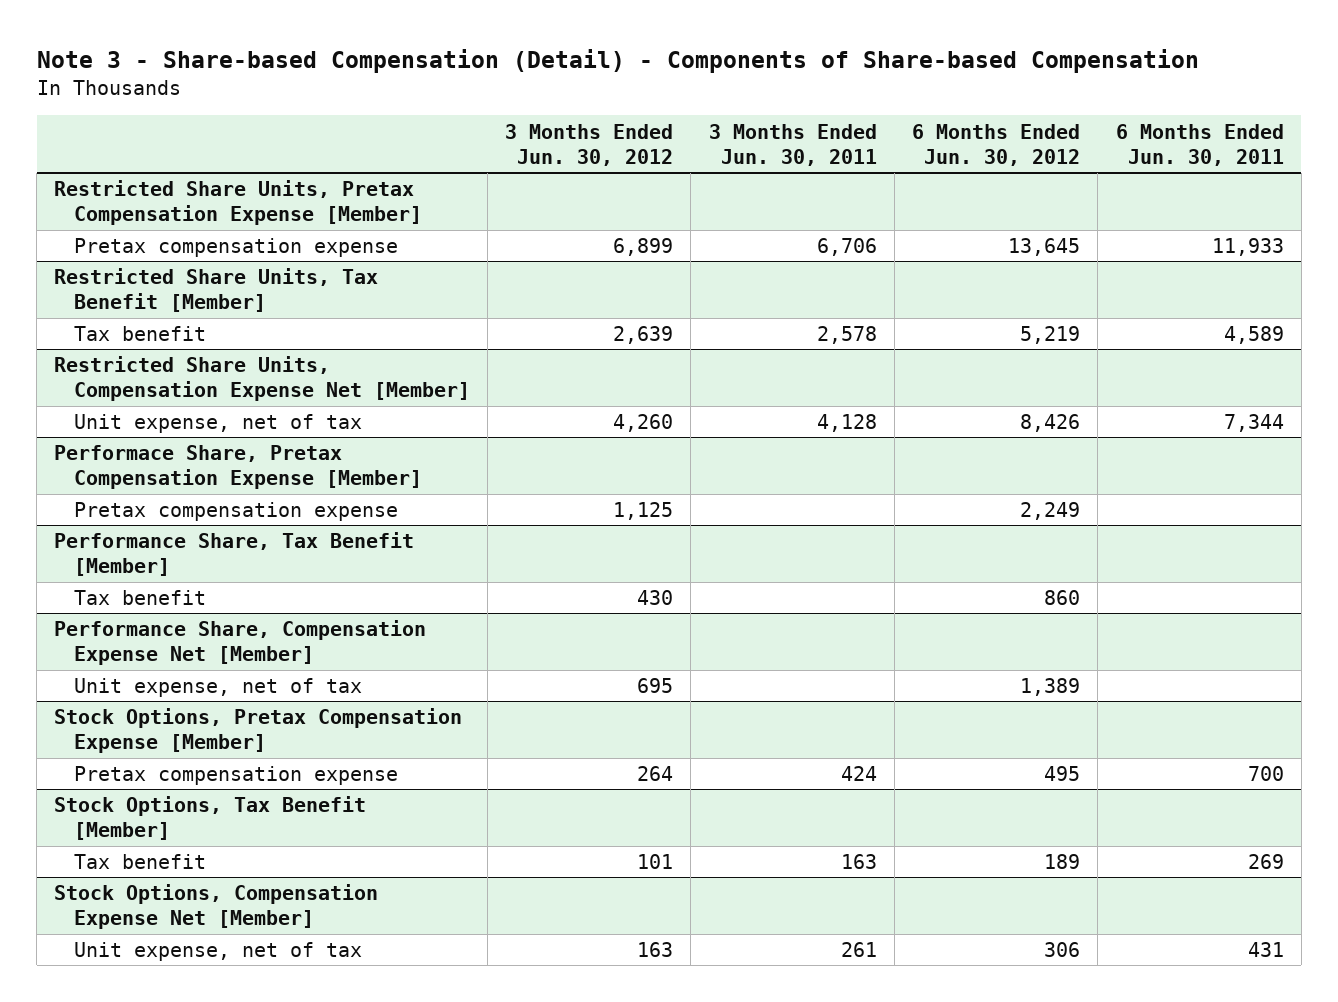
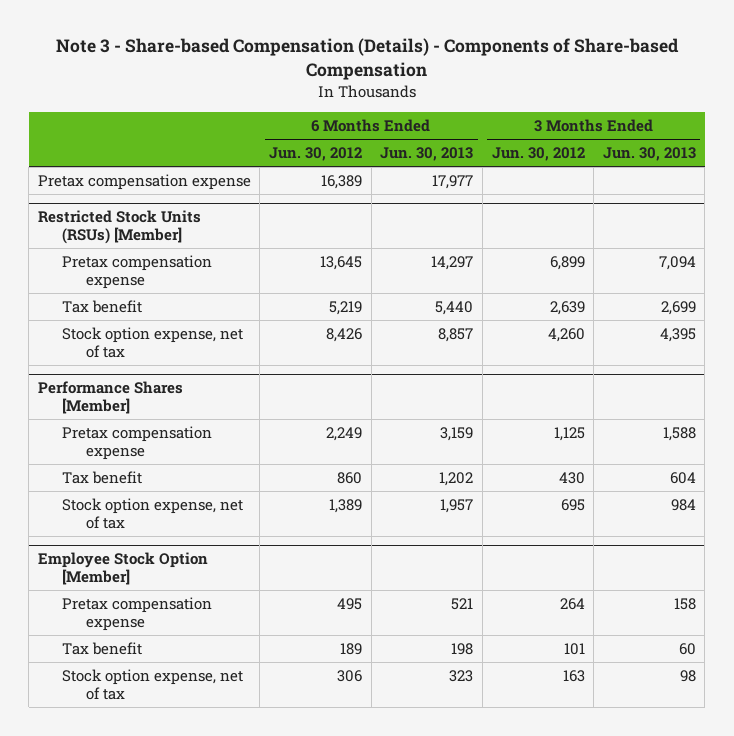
[36,48,1199,73] Note 3 - Share-based Compensation (Detail) - Components of Share-based Compensation -> [55,38,679,81] Note 3 - Share-based Compensation (Details) - Components of Share-based Compensation
[708,123,877,166] 3 Months Ended Jun. 30, 2011 -> none
[1115,123,1284,166] 6 Months Ended Jun. 30, 2011 -> none
none -> [380,147,474,162] Jun. 30, 2013
none -> [602,147,696,162] Jun. 30, 2013
[54,180,422,226] Restricted Share Units, Pretax Compensation Expense [Member] -> none
none -> [37,174,251,191] Pretax compensation expense
none -> [37,210,201,245] Restricted Stock Units (RSUs) [Member]
[54,268,379,313] Restricted Share Units, Tax Benefit [Member] -> none
[54,356,470,402] Restricted Share Units, Compensation Expense Net [Member] -> none
[54,445,422,490] Performace Share, Pretax Compensation Expense [Member] -> none
[73,414,362,434] Unit expense, net of tax -> [61,327,243,359] Stock option expense, net of tax
none -> [37,381,183,415] Performance Shares [Member]
[54,532,415,577] Performance Share, Tax Benefit [Member] -> none
[54,620,427,666] Performance Share, Compensation Expense Net [Member] -> none
[54,708,463,754] Stock Options, Pretax Compensation Expense [Member] -> none
[73,678,362,698] Unit expense, net of tax -> [61,498,243,530] Stock option expense, net of tax
none -> [37,552,208,586] Employee Stock Option [Member]
[54,796,367,841] Stock Options, Tax Benefit [Member] -> none
[54,884,379,930] Stock Options, Compensation Expense Net [Member] -> none
[73,942,362,962] Unit expense, net of tax -> [61,669,243,701] Stock option expense, net of tax

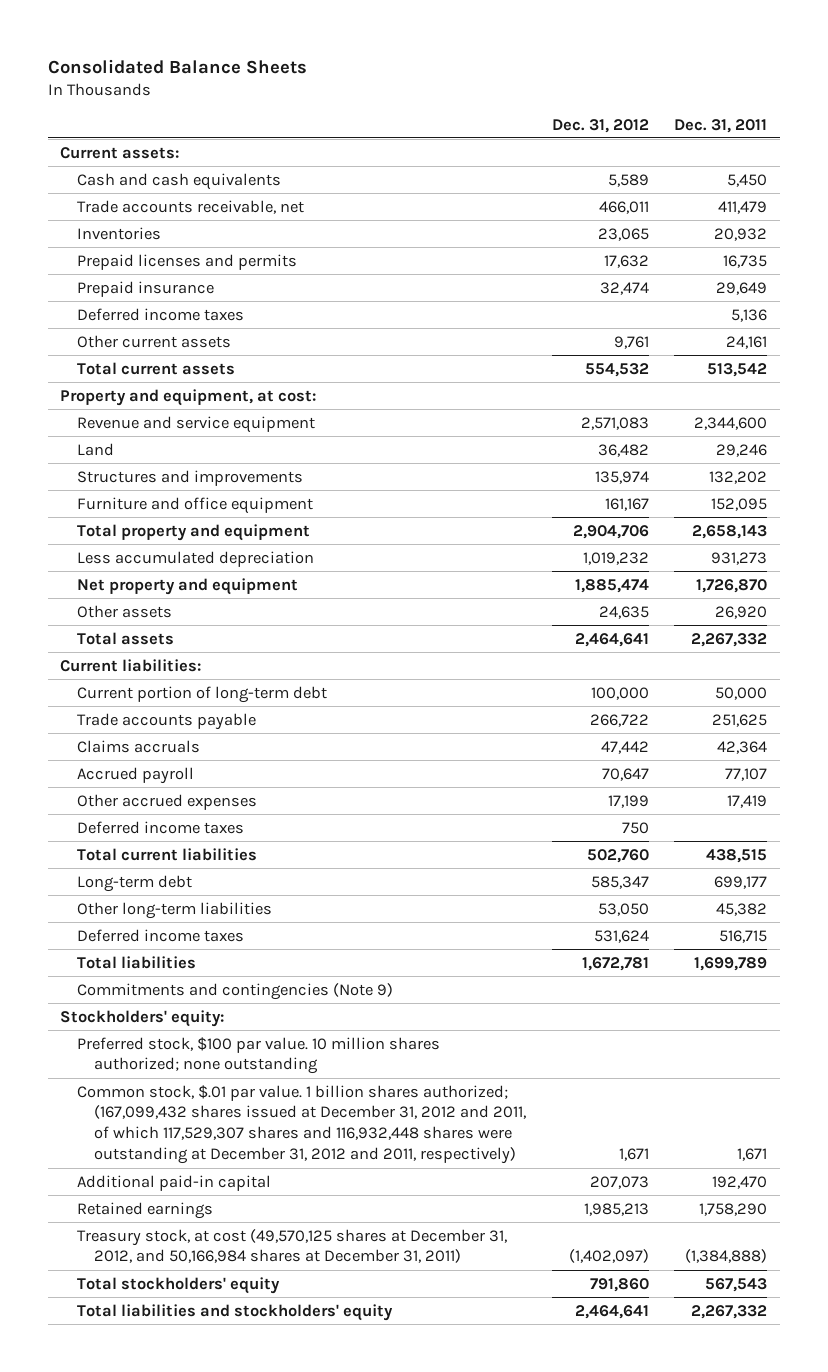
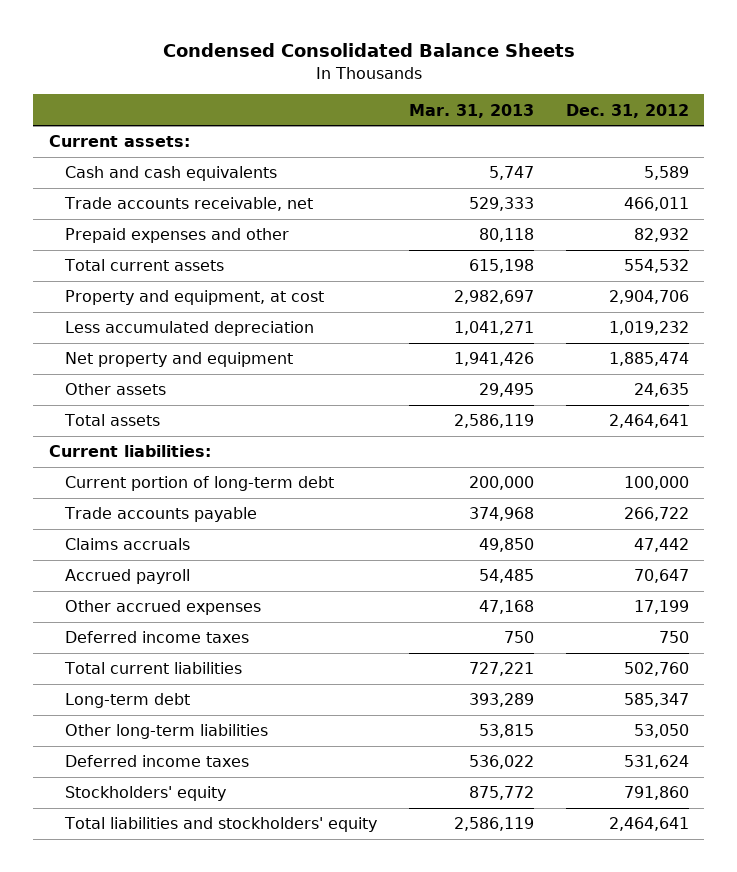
[47,58,307,74] Consolidated Balance Sheets -> [162,43,575,58] Condensed Consolidated Balance Sheets
[674,118,768,133] Dec. 31, 2011 -> none
none -> [408,103,534,118] Mar. 31, 2013
[77,226,162,240] Inventories -> none
[77,280,215,297] Prepaid insurance -> none
[77,307,245,321] Deferred income taxes -> none
[77,334,232,348] Other current assets -> none
[77,253,298,270] Prepaid licenses and permits -> [65,228,290,244] Prepaid expenses and other
[603,254,649,268] 17,632 -> [633,228,689,243] 82,932
[60,388,317,406] Property and equipment, at cost: -> none
[77,415,316,433] Revenue and service equipment -> none
[77,442,115,456] Land -> none
[77,469,304,486] Structures and improvements -> none
[77,496,314,514] Furniture and office equipment -> none
[77,523,311,541] Total property and equipment -> [65,290,325,306] Property and equipment, at cost
[77,955,197,969] Total liabilities -> none
[77,982,394,1000] Commitments and contingencies (Note 9) -> none
[60,1009,225,1027] Stockholders' equity: -> none
[77,1036,441,1075] Preferred stock, $100 par value. 10 million shares authorized; none outstanding -> none
[77,1084,527,1165] Common stock, $.01 par value. 1 billion shares authorized; (167,099,432 shares issued at December 31, 2012 and 2011, of which 117,529,307 shares and 116,932,448 shares were outstanding at December 31, 2012 and 2011, respectively) -> none
[77,1174,272,1191] Additional paid-in capital -> none
[77,1201,214,1219] Retained earnings -> none
[77,1228,508,1264] Treasury stock, at cost (49,570,125 shares at December 31, 2012, and 50,166,984 shares at December 31, 2011) -> none
[77,1276,281,1294] Total stockholders' equity -> [65,786,227,802] Stockholders' equity

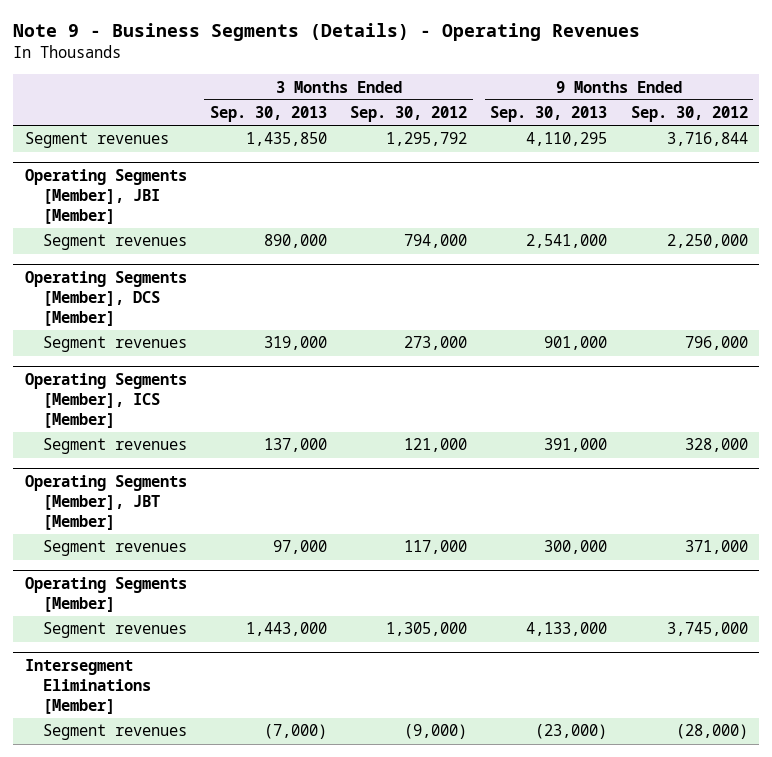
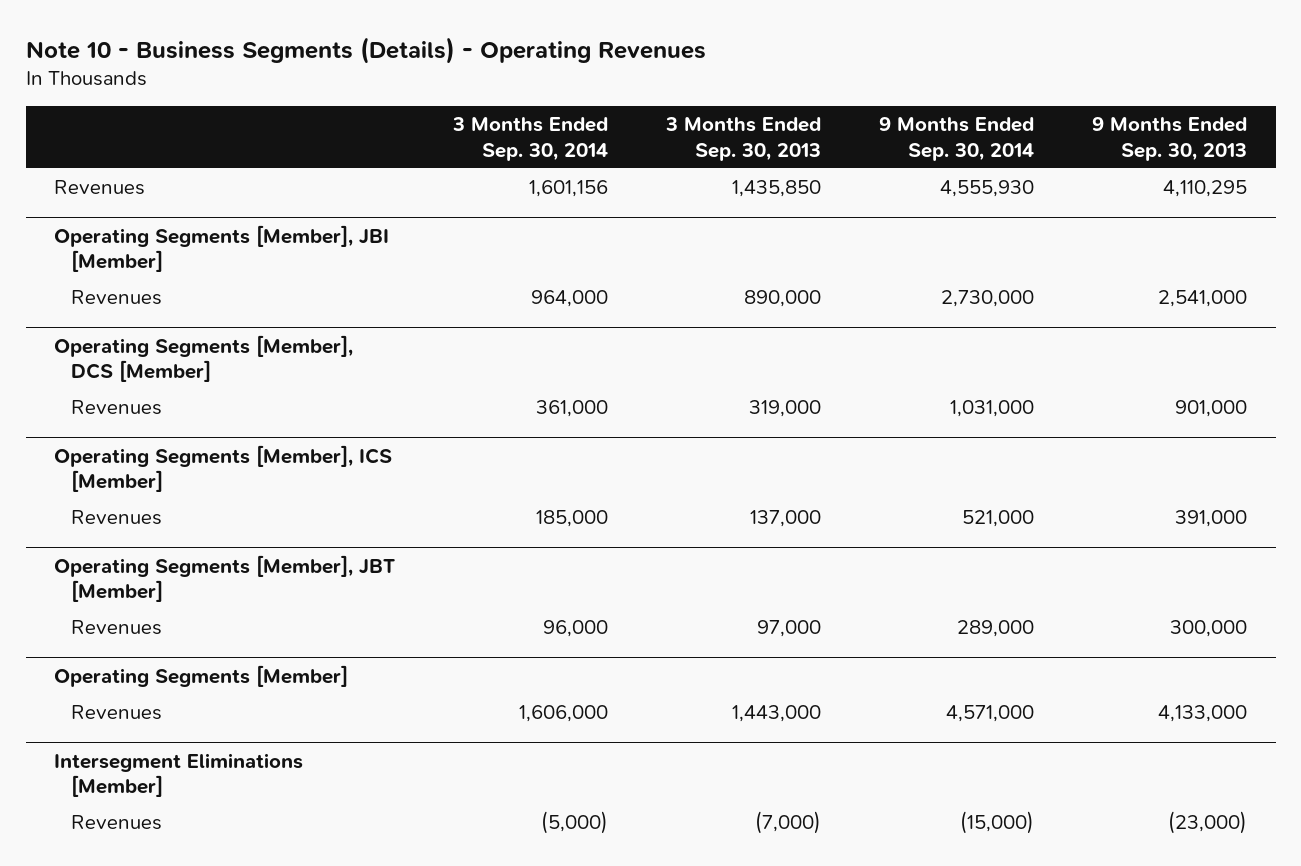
[13,23,641,42] Note 9 - Business Segments (Details) - Operating Revenues -> [25,36,706,64] Note 10 - Business Segments (Details) - Operating Revenues
[350,106,468,123] Sep. 30, 2012 -> none
[630,106,748,123] Sep. 30, 2012 -> none
none -> [452,117,609,161] 3 Months Ended Sep. 30, 2014
none -> [878,117,1034,161] 9 Months Ended Sep. 30, 2014
[24,132,169,149] Segment revenues -> [54,179,146,195] Revenues
[43,234,188,251] Segment revenues -> [70,289,162,305] Revenues
[43,336,188,353] Segment revenues -> [70,399,162,415] Revenues
[43,438,188,455] Segment revenues -> [70,509,162,525] Revenues
[43,540,188,557] Segment revenues -> [70,619,162,635] Revenues
[43,622,188,639] Segment revenues -> [70,704,162,720] Revenues
[43,724,188,741] Segment revenues -> [70,814,162,830] Revenues

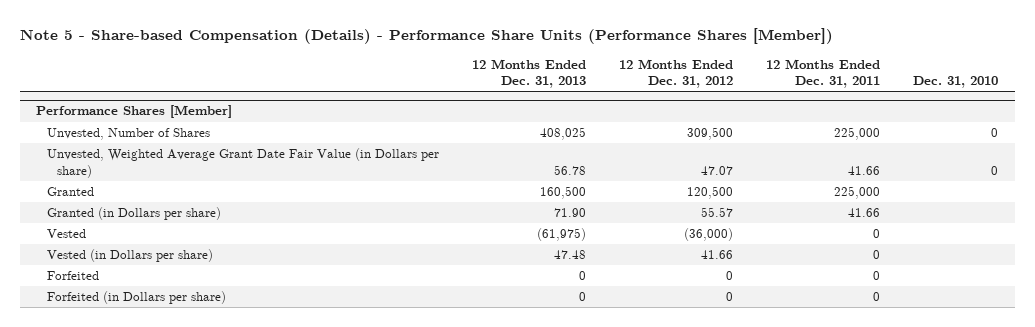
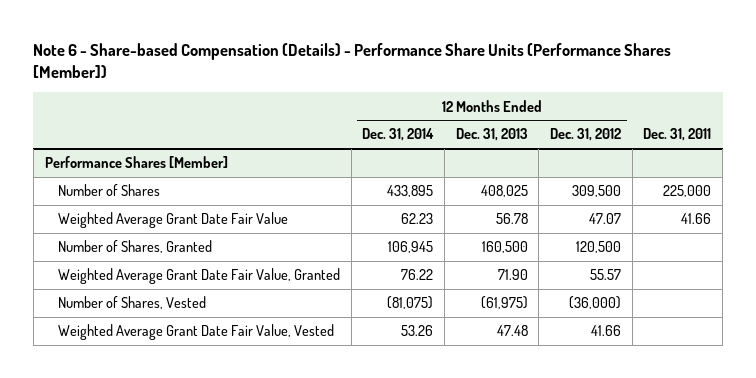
[19,28,833,45] Note 5 - Share-based Compensation (Details) - Performance Share Units (Performance Shares [Member]) -> [33,42,672,79] Note 6 - Share-based Compensation (Details) - Performance Share Units (Performance Shares [Member])
[766,58,881,89] 12 Months Ended Dec. 31, 2011 -> none
[913,76,999,89] Dec. 31, 2010 -> none
none -> [362,128,435,142] Dec. 31, 2014
none -> [643,128,712,142] Dec. 31, 2011
[46,271,99,281] Forfeited -> none
[46,291,226,305] Forfeited (in Dollars per share) -> none
[46,128,210,141] Unvested, Number of Shares -> [58,184,161,197] Number of Shares
[46,148,439,178] Unvested, Weighted Average Grant Date Fair Value (in Dollars per share) -> [58,212,289,229] Weighted Average Grant Date Fair Value
[46,187,94,197] Granted -> [58,240,213,254] Number of Shares, Granted
[46,207,221,221] Granted (in Dollars per share) -> [58,268,341,285] Weighted Average Grant Date Fair Value, Granted
[46,229,86,239] Vested -> [58,296,207,310] Number of Shares, Vested
[46,249,213,263] Vested (in Dollars per share) -> [58,324,335,341] Weighted Average Grant Date Fair Value, Vested

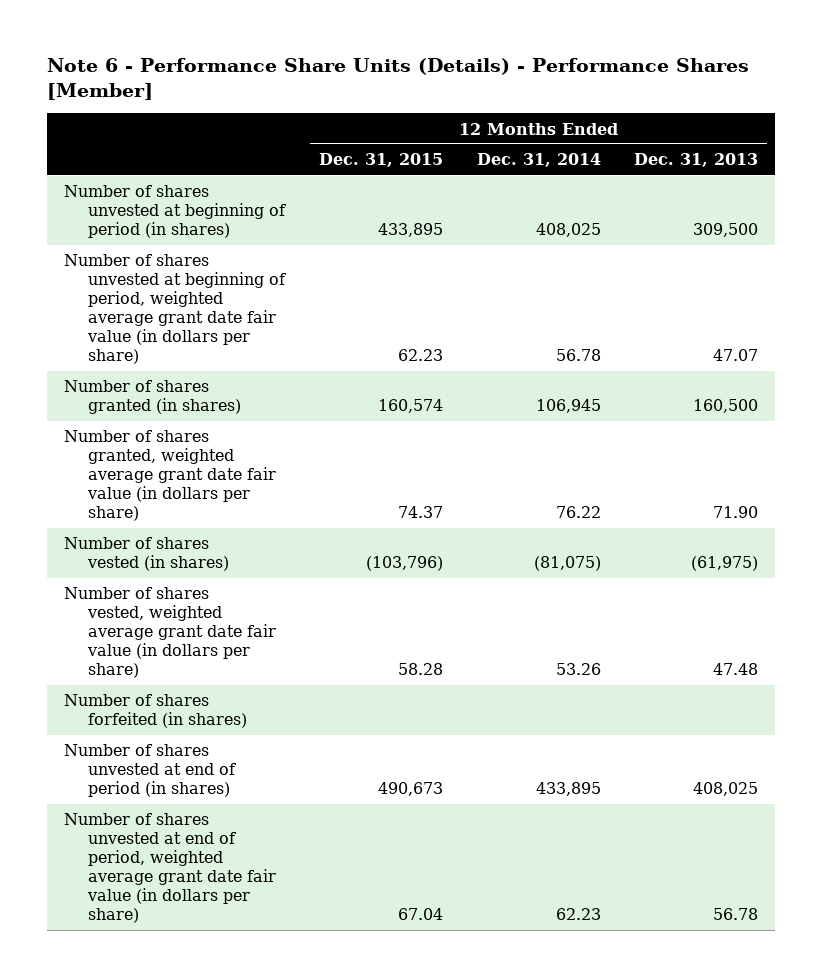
[33,42,672,79] Note 6 - Share-based Compensation (Details) - Performance Share Units (Performance Shares [Member]) -> [46,58,749,101] Note 6 - Performance Share Units (Details) - Performance Shares [Member]
[550,128,622,142] Dec. 31, 2012 -> none
[643,128,712,142] Dec. 31, 2011 -> none
none -> [318,153,443,168] Dec. 31, 2015
[44,156,228,169] Performance Shares [Member] -> none
[58,184,161,197] Number of Shares -> [63,185,287,239] Number of shares unvested at beginning of period (in shares)
[387,185,434,198] 433,895 -> [535,223,601,238] 408,025
[480,185,528,198] 408,025 -> [693,223,759,238] 309,500
[58,212,289,229] Weighted Average Grant Date Fair Value -> [63,254,287,365] Number of shares unvested at beginning of period, weighted average grant date fair value (in dollars per share)
[401,213,434,225] 62.23 -> [555,349,601,362] 56.78
[495,213,528,225] 56.78 -> [713,349,759,362] 47.07
[58,240,213,254] Number of Shares, Granted -> [63,380,242,415] Number of shares granted (in shares)
[58,268,341,285] Weighted Average Grant Date Fair Value, Granted -> [63,430,277,522] Number of shares granted, weighted average grant date fair value (in dollars per share)
[58,296,207,310] Number of Shares, Vested -> [63,537,230,572] Number of shares vested (in shares)
[58,324,335,341] Weighted Average Grant Date Fair Value, Vested -> [63,587,277,679] Number of shares vested, weighted average grant date fair value (in dollars per share)
none -> [63,694,248,729] Number of shares forfeited (in shares)
none -> [63,744,237,798] Number of shares unvested at end of period (in shares)
none -> [63,813,277,924] Number of shares unvested at end of period, weighted average grant date fair value (in dollars per share)

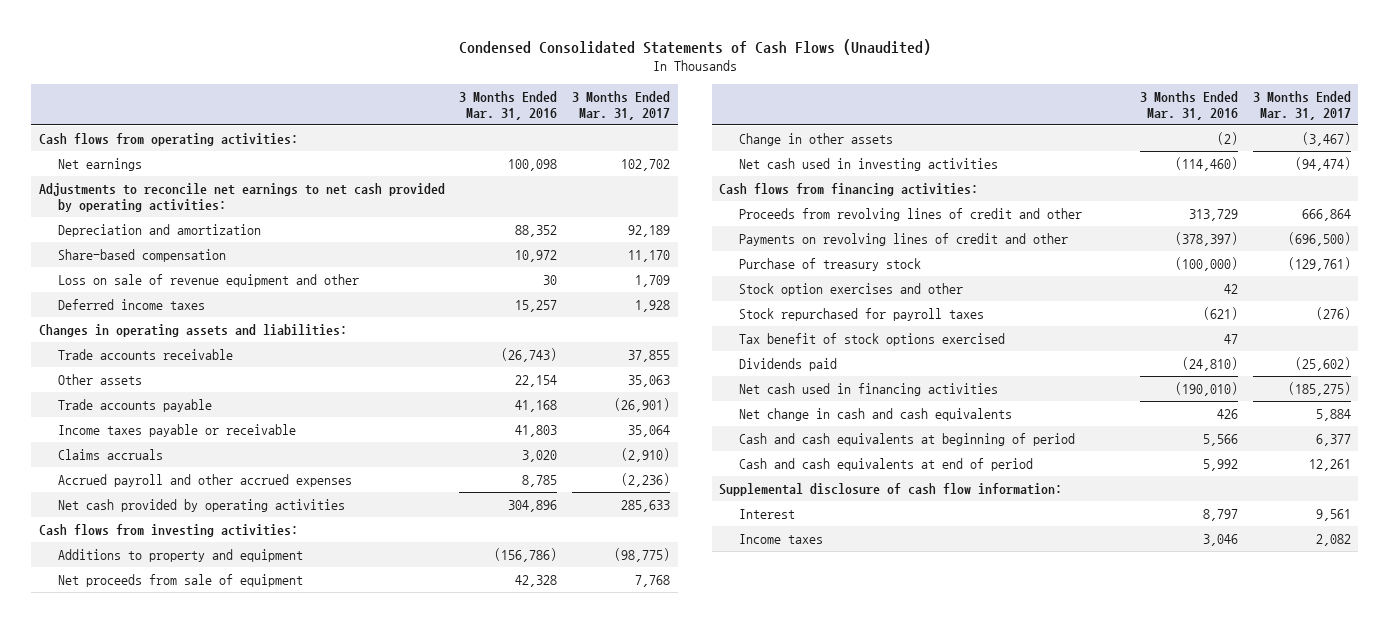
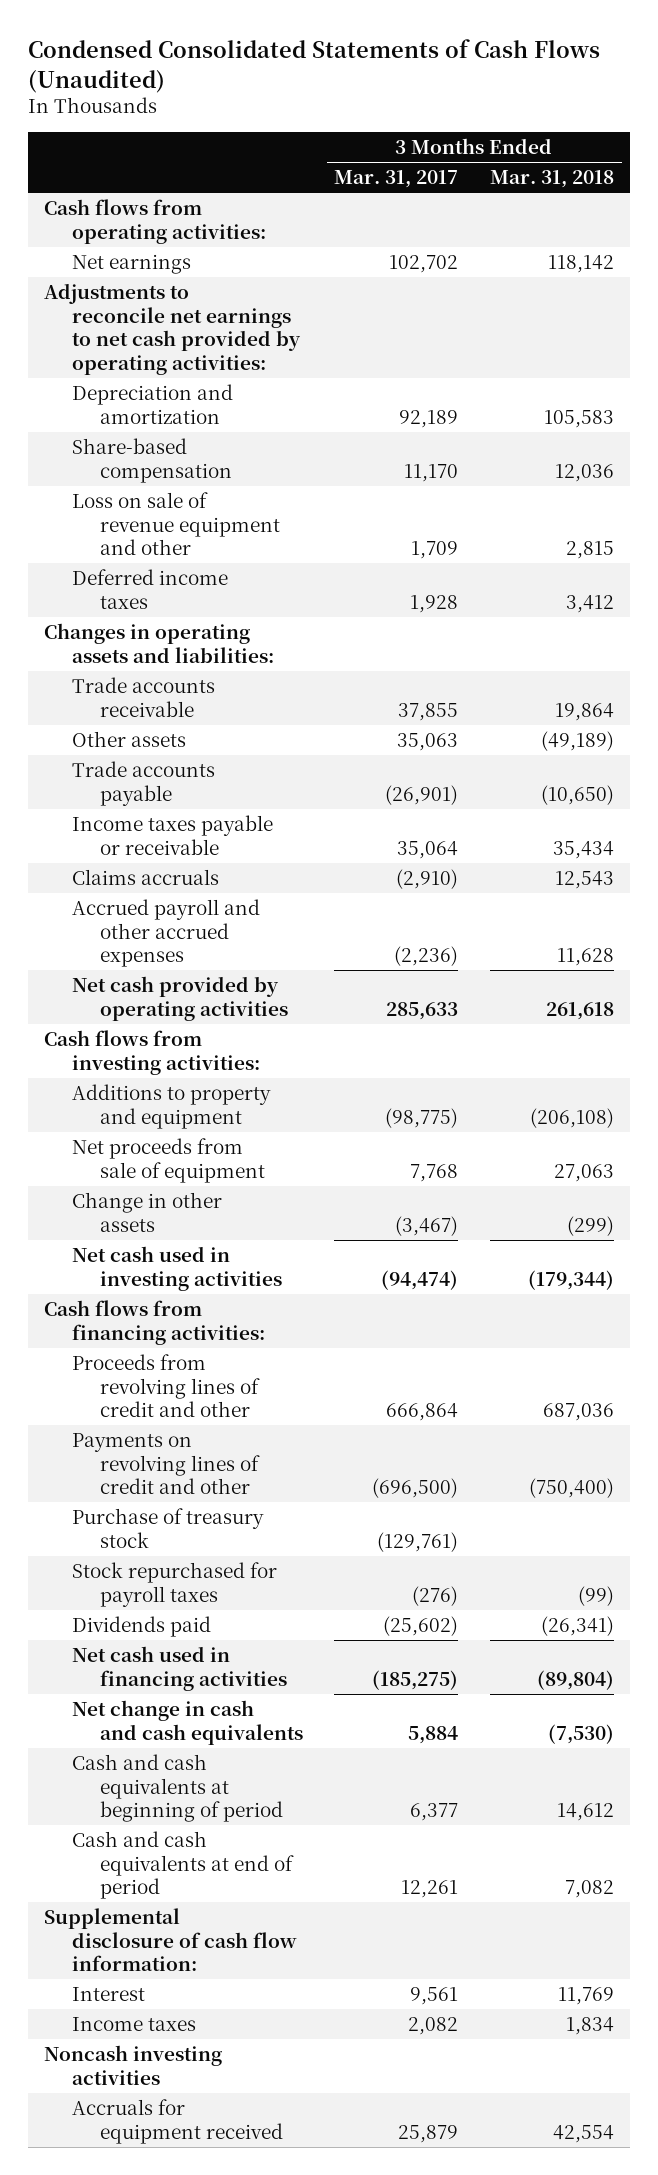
[459,90,558,120] 3 Months Ended Mar. 31, 2016 -> none
none -> [490,170,615,189] Mar. 31, 2018
[738,282,963,296] Stock option exercises and other -> none
[738,332,1005,346] Tax benefit of stock options exercised -> none
none -> [44,2044,223,2085] Noncash investing activities
none -> [71,2098,283,2144] Accruals for equipment received

